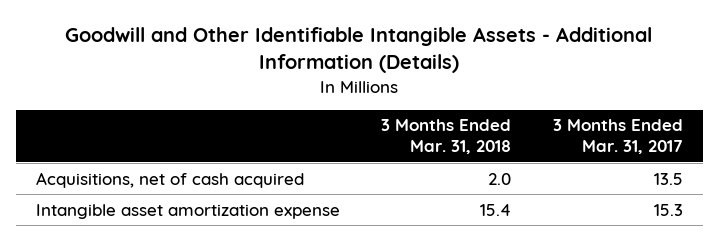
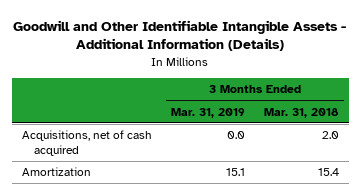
[552,119,683,155] 3 Months Ended Mar. 31, 2017 -> none
none -> [170,107,245,118] Mar. 31, 2019
[36,203,341,219] Intangible asset amortization expense -> [21,167,91,177] Amortization

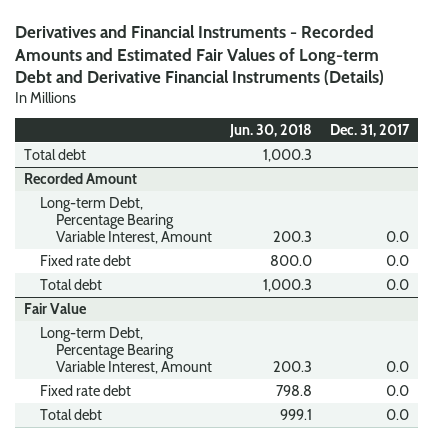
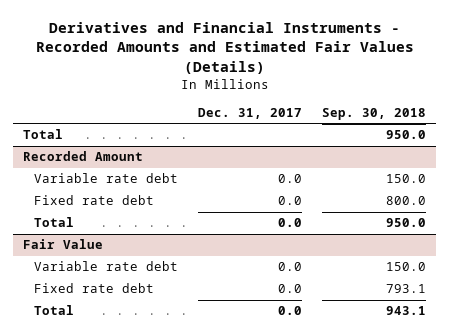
[15,25,385,86] Derivatives and Financial Instruments - Recorded Amounts and Estimated Fair Values of Long-term Debt and Derivative Financial Instruments (Details) -> [35,21,414,74] Derivatives and Financial Instruments - Recorded Amounts and Estimated Fair Values (Details)
[228,123,312,138] Jun. 30, 2018 -> none
none -> [322,108,427,121] Sep. 30, 2018
[24,149,87,161] Total debt -> [23,129,64,140] Total
[40,197,212,245] Long-term Debt, Percentage Bearing Variable Interest, Amount -> [33,173,178,184] Variable rate debt
[40,279,103,291] Total debt -> [33,217,74,228] Total
[40,327,212,375] Long-term Debt, Percentage Bearing Variable Interest, Amount -> [33,261,178,272] Variable rate debt
[40,409,103,421] Total debt -> [33,305,74,316] Total

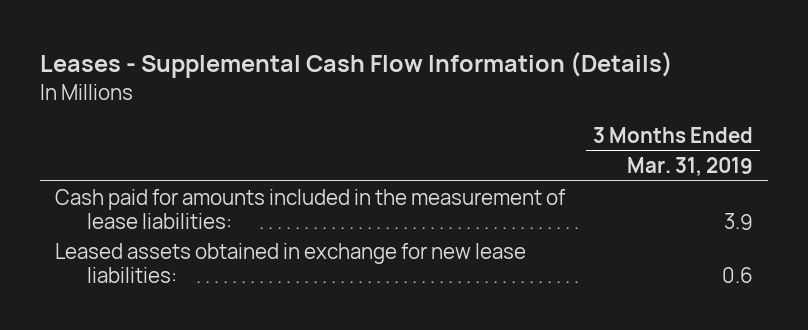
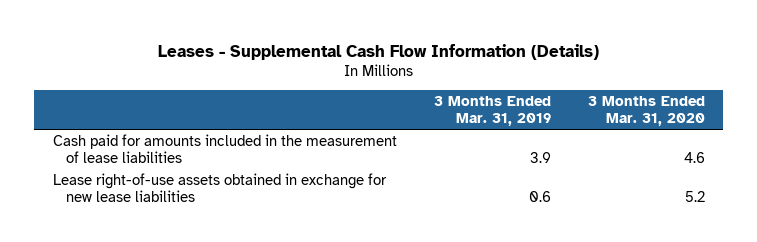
none -> [587,96,705,126] 3 Months Ended Mar. 31, 2020
[54,188,566,229] Cash paid for amounts included in the measurement of lease liabilities: -> [52,134,397,163] Cash paid for amounts included in the measurement of lease liabilities
[54,242,526,283] Leased assets obtained in exchange for new lease liabilities: -> [52,173,387,202] Lease right-of-use assets obtained in exchange for new lease liabilities

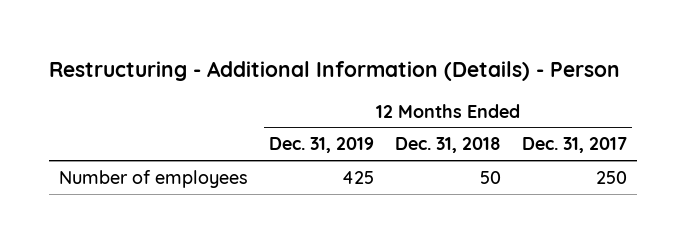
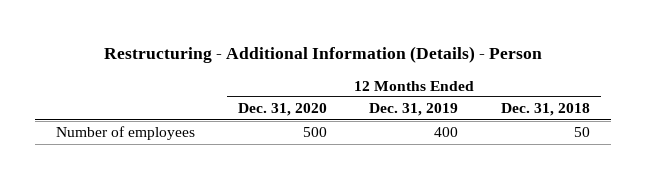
[521,137,627,154] Dec. 31, 2017 -> none
none -> [237,103,327,117] Dec. 31, 2020
[342,170,375,184] 425 -> [434,127,459,138] 400

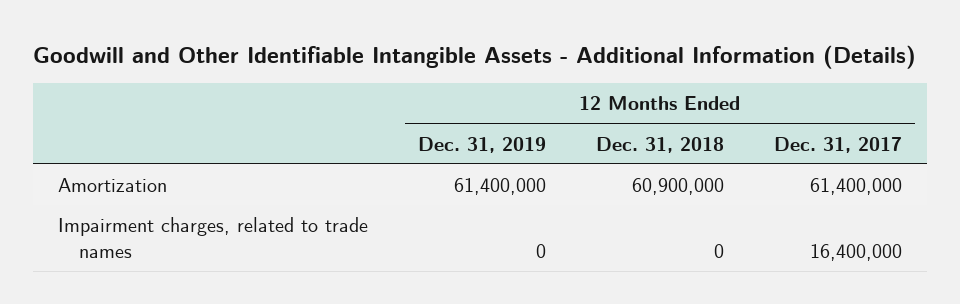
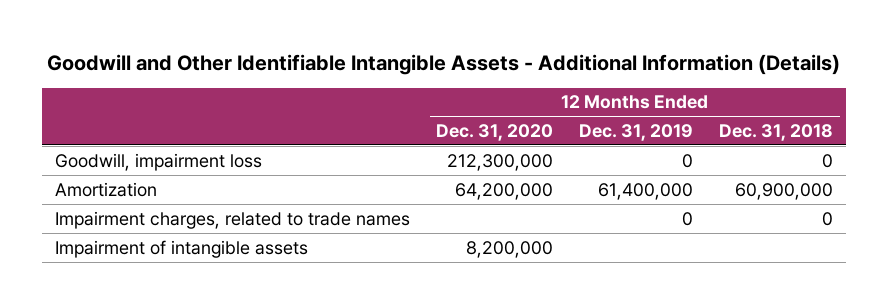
[774,136,903,153] Dec. 31, 2017 -> none
none -> [436,123,554,141] Dec. 31, 2020
none -> [55,152,263,171] Goodwill, impairment loss
none -> [55,239,309,258] Impairment of intangible assets

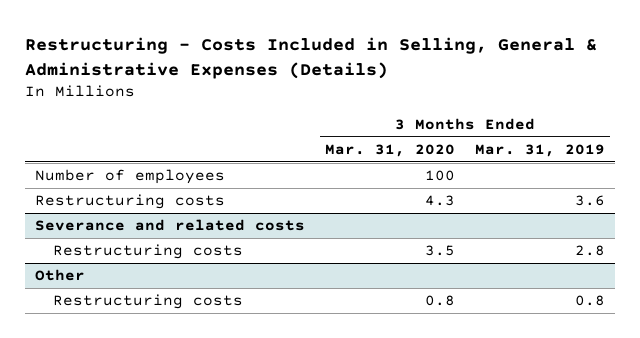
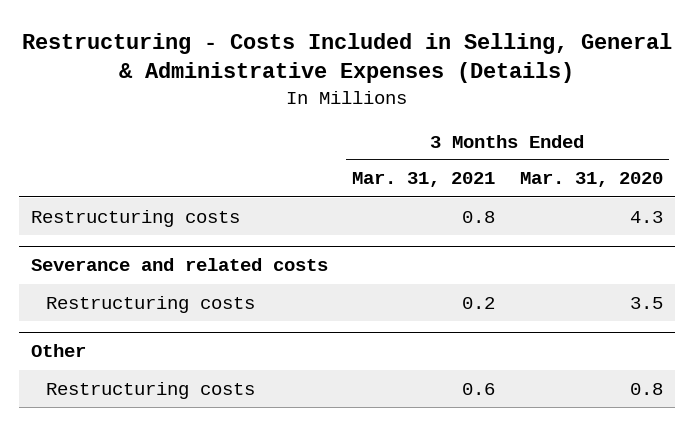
[474,143,605,157] Mar. 31, 2019 -> none
none -> [352,172,496,188] Mar. 31, 2021
[35,169,226,185] Number of employees -> none

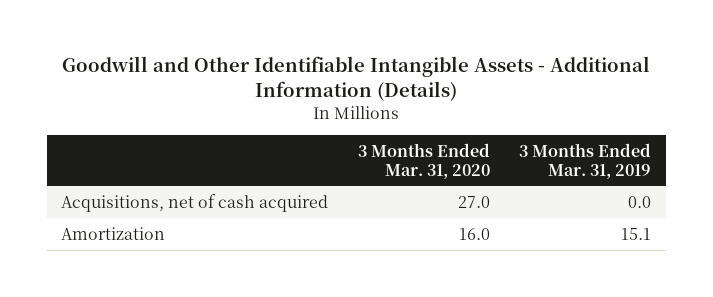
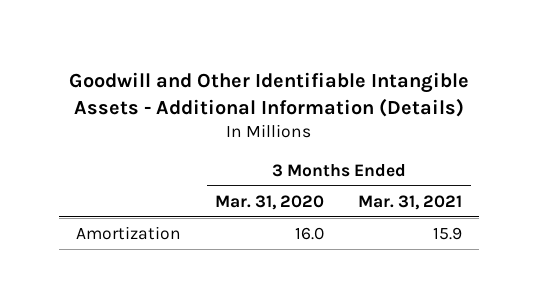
[519,142,652,179] 3 Months Ended Mar. 31, 2019 -> none
none -> [358,195,463,211] Mar. 31, 2021
[61,193,329,212] Acquisitions, net of cash acquired -> none

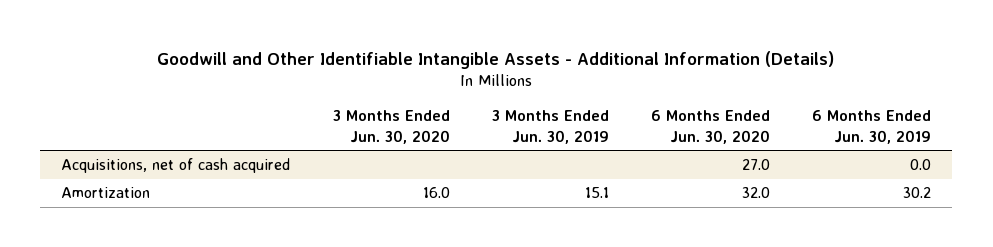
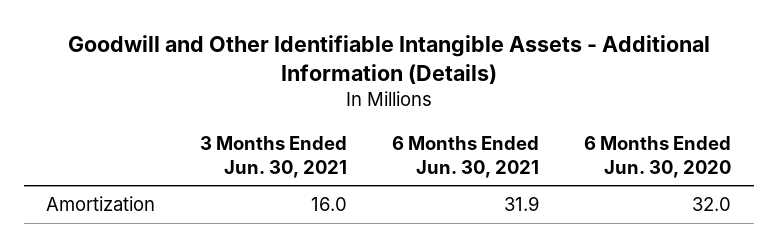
[332,110,450,144] 3 Months Ended Jun. 30, 2020 -> none
[491,110,609,144] 3 Months Ended Jun. 30, 2019 -> none
[812,110,932,144] 6 Months Ended Jun. 30, 2019 -> none
none -> [200,136,348,178] 3 Months Ended Jun. 30, 2021
none -> [392,136,540,178] 6 Months Ended Jun. 30, 2021
[61,158,291,174] Acquisitions, net of cash acquired -> none

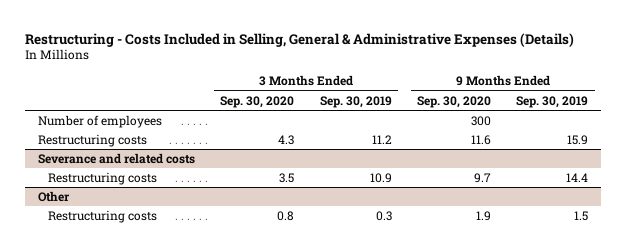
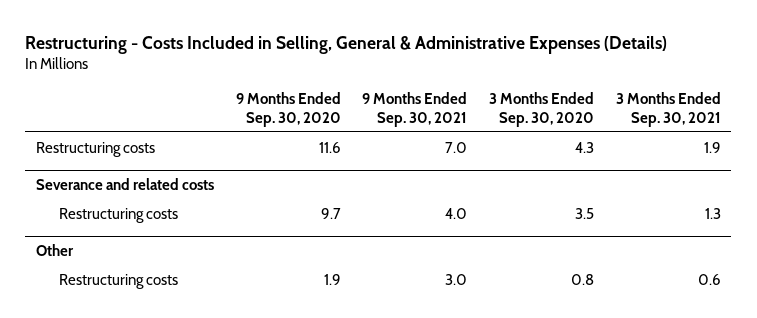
[319,95,392,108] Sep. 30, 2019 -> none
[516,95,589,108] Sep. 30, 2019 -> none
none -> [362,92,468,127] 9 Months Ended Sep. 30, 2021
none -> [615,92,721,127] 3 Months Ended Sep. 30, 2021
[37,114,162,128] Number of employees -> none

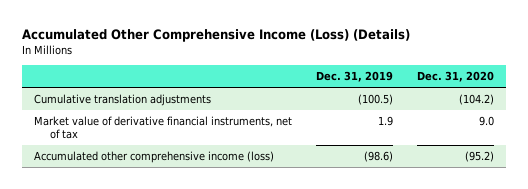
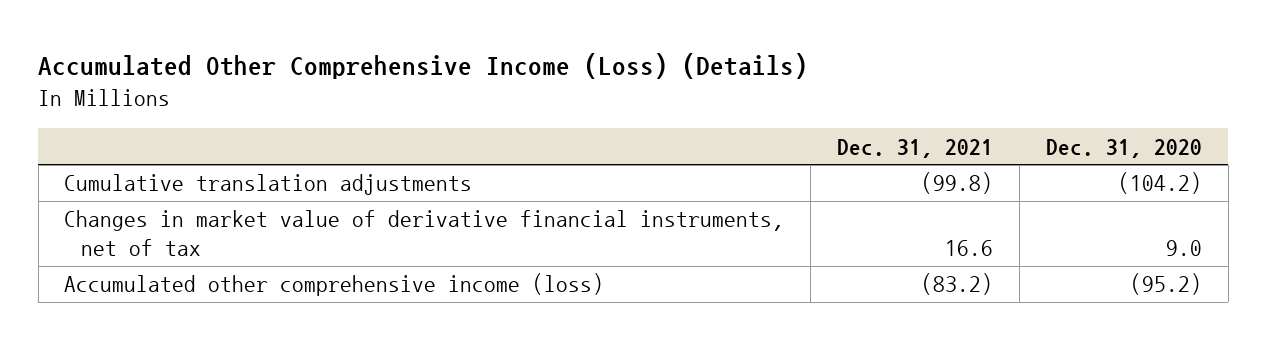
[315,71,393,83] Dec. 31, 2019 -> none
none -> [837,138,994,158] Dec. 31, 2021
[33,116,292,140] Market value of derivative financial instruments, net of tax -> [64,210,785,257] Changes in market value of derivative financial instruments, net of tax

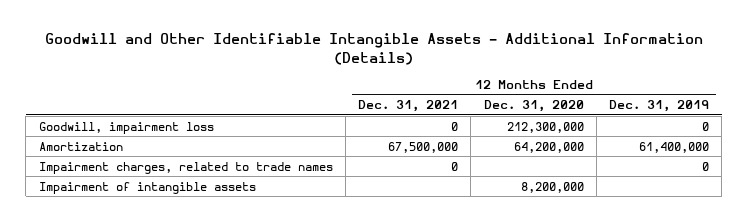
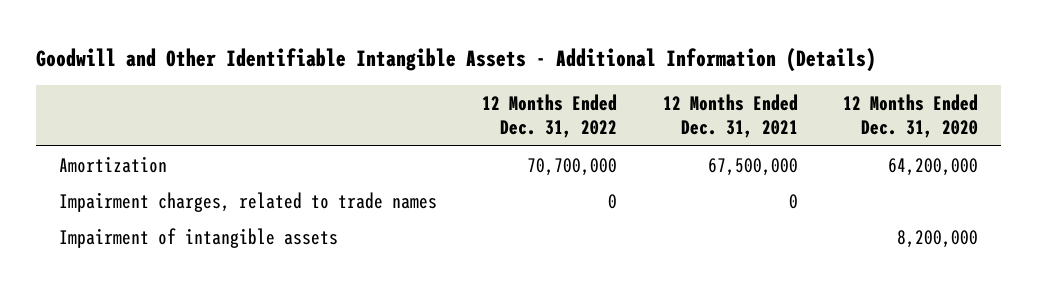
[609,100,710,113] Dec. 31, 2019 -> none
none -> [482,94,618,139] 12 Months Ended Dec. 31, 2022
[38,121,214,134] Goodwill, impairment loss -> none

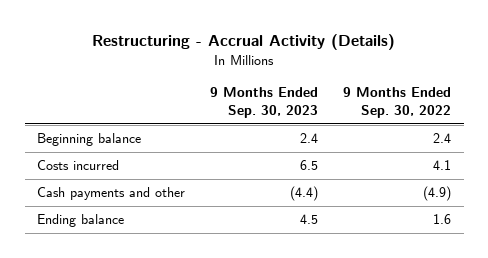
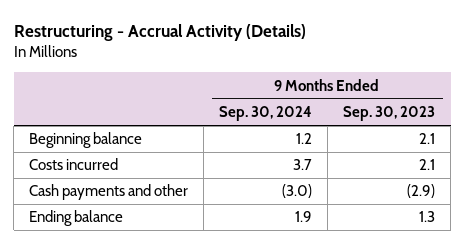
[343,87,452,119] 9 Months Ended Sep. 30, 2022 -> none
none -> [219,106,313,122] Sep. 30, 2024
[300,133,319,144] 2.4 -> [419,133,436,145] 2.1
[300,160,319,171] 6.5 -> [419,159,436,171] 2.1
[290,186,319,202] (4.4) -> [407,184,436,199] (2.9)
[300,214,319,225] 4.5 -> [419,211,436,223] 1.3

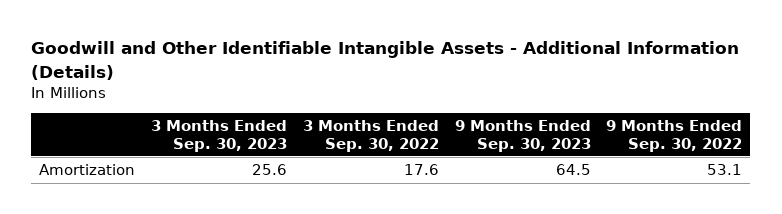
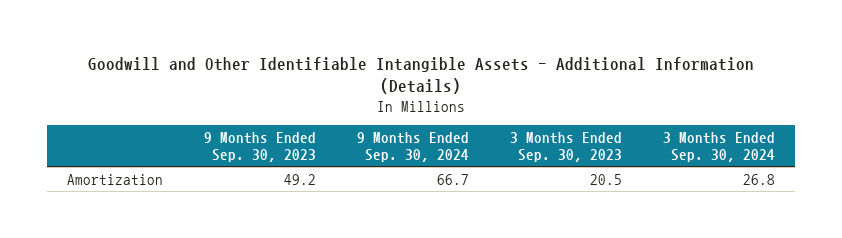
[302,119,439,152] 3 Months Ended Sep. 30, 2022 -> none
[606,119,743,152] 9 Months Ended Sep. 30, 2022 -> none
none -> [356,131,469,162] 9 Months Ended Sep. 30, 2024
none -> [662,131,775,162] 3 Months Ended Sep. 30, 2024
[251,164,287,176] 25.6 -> [589,173,622,185] 20.5
[555,164,591,176] 64.5 -> [283,173,316,185] 49.2

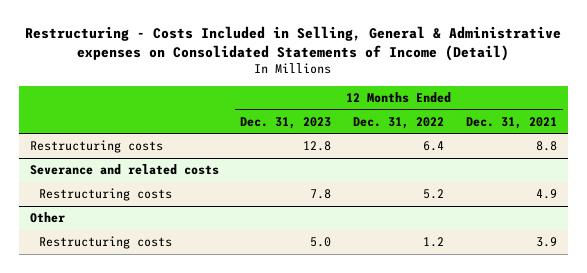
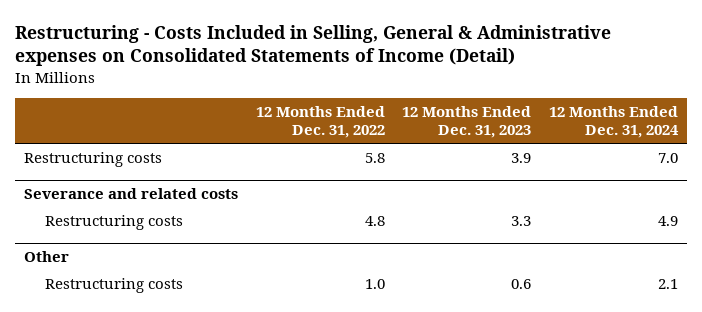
[466,116,558,129] Dec. 31, 2021 -> none
none -> [548,105,679,138] 12 Months Ended Dec. 31, 2024
[303,141,332,152] 12.8 -> [511,153,532,164] 3.9
[423,141,445,152] 6.4 -> [364,153,385,164] 5.8
[310,189,332,200] 7.8 -> [511,216,532,227] 3.3
[423,189,445,200] 5.2 -> [364,216,385,227] 4.8
[310,237,332,248] 5.0 -> [511,279,532,290] 0.6
[423,237,445,248] 1.2 -> [364,279,385,290] 1.0

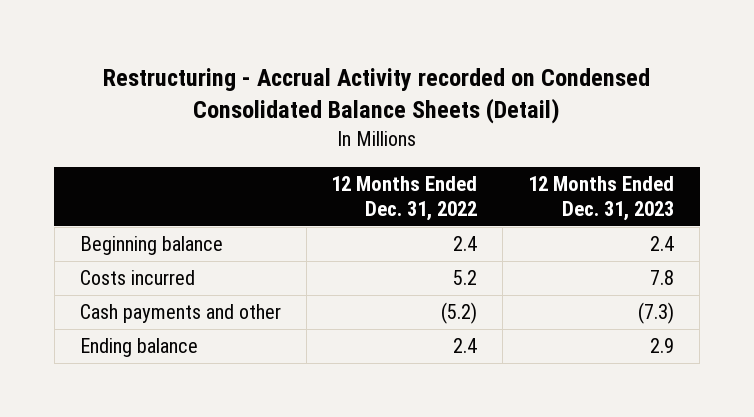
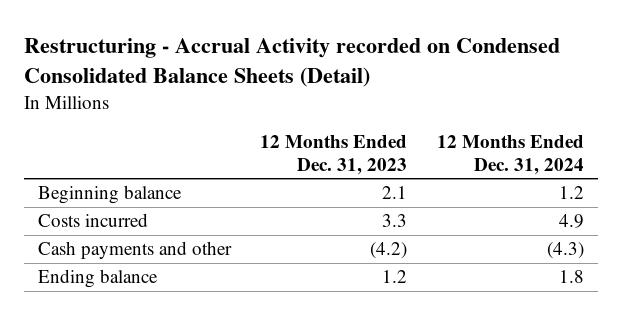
[331,176,478,221] 12 Months Ended Dec. 31, 2022 -> none
none -> [436,134,584,175] 12 Months Ended Dec. 31, 2024
[650,236,675,252] 2.4 -> [382,186,408,200] 2.1
[650,270,675,286] 7.8 -> [382,214,408,228] 3.3
[638,302,675,325] (7.3) -> [370,242,408,260] (4.2)
[650,338,675,354] 2.9 -> [382,270,408,284] 1.2

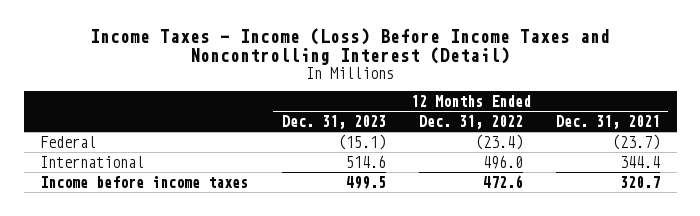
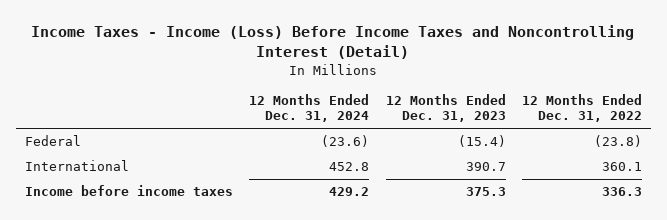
[556,114,661,129] Dec. 31, 2021 -> none
none -> [249,94,370,123] 12 Months Ended Dec. 31, 2024
[337,133,386,150] (15.1) -> [457,135,506,148] (15.4)
[474,133,523,150] (23.4) -> [594,135,643,148] (23.8)
[345,154,386,168] 514.6 -> [465,162,506,172] 390.7
[482,154,523,169] 496.0 -> [602,162,643,172] 360.1
[345,175,386,189] 499.5 -> [465,187,506,197] 375.3
[482,174,523,188] 472.6 -> [602,187,643,197] 336.3

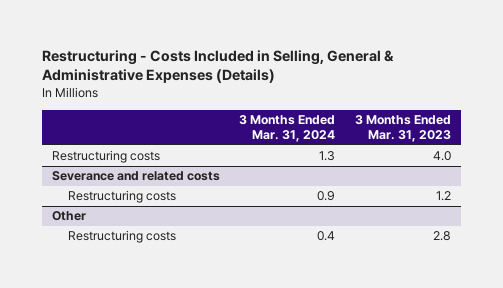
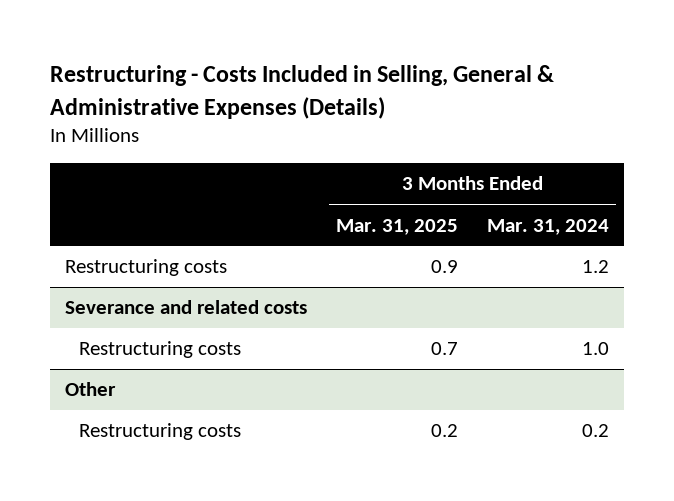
[355,114,452,143] 3 Months Ended Mar. 31, 2023 -> none
none -> [335,218,458,235] Mar. 31, 2025
[319,151,336,162] 1.3 -> [582,260,610,274] 1.2
[317,191,336,202] 0.9 -> [582,342,610,356] 1.0
[317,231,336,242] 0.4 -> [582,424,610,438] 0.2

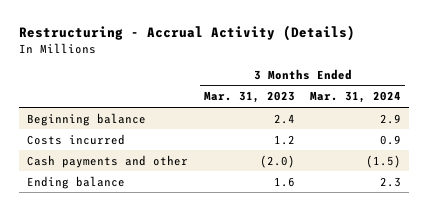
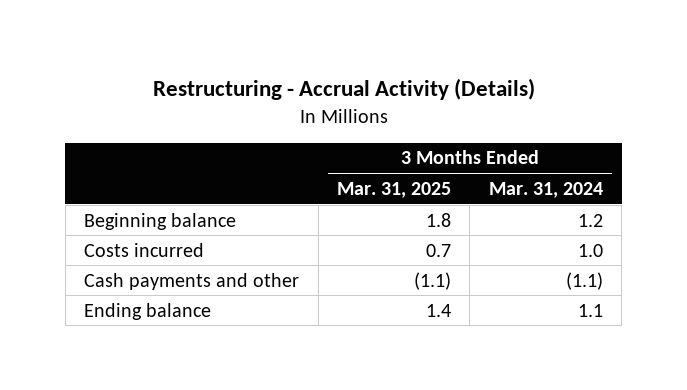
[203,91,295,104] Mar. 31, 2023 -> none
none -> [337,181,452,198] Mar. 31, 2025
[380,113,402,124] 2.9 -> [577,213,603,227] 1.2
[380,134,402,145] 0.9 -> [577,243,603,257] 1.0
[366,154,402,168] (1.5) -> [565,271,603,290] (1.1)
[380,176,402,187] 2.3 -> [577,303,603,317] 1.1

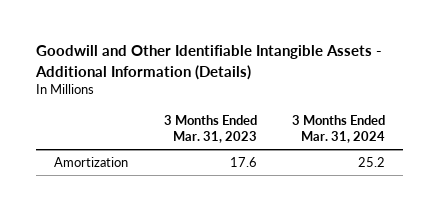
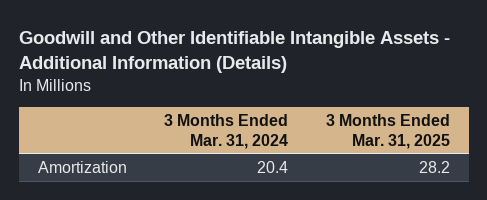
[163,114,257,144] 3 Months Ended Mar. 31, 2023 -> none
none -> [325,113,450,149] 3 Months Ended Mar. 31, 2025
[358,157,386,168] 25.2 -> [257,161,289,174] 20.4

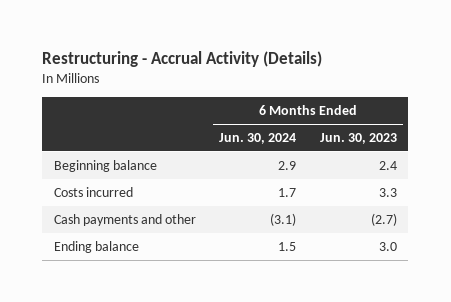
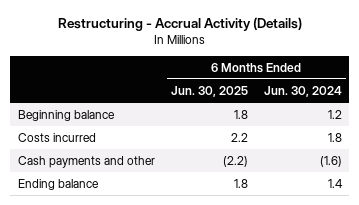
[319,133,397,145] Jun. 30, 2023 -> none
none -> [170,85,248,97] Jun. 30, 2025
[278,160,297,170] 2.9 -> [327,109,342,119] 1.2
[278,187,297,197] 1.7 -> [327,132,342,142] 1.8
[270,212,297,226] (3.1) -> [319,155,342,167] (1.6)
[278,241,297,251] 1.5 -> [327,178,343,188] 1.4

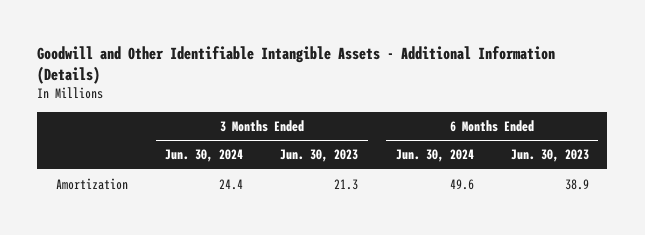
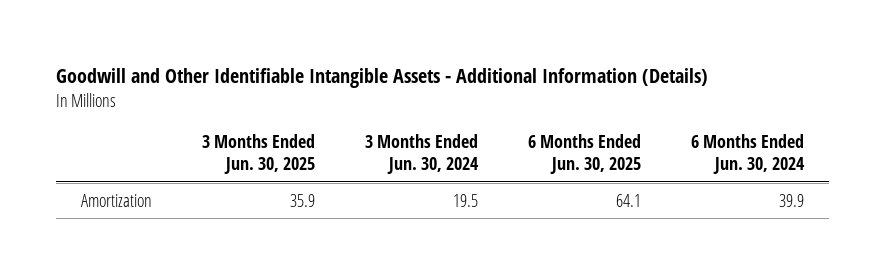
[280,149,359,163] Jun. 30, 2023 -> none
[510,149,589,163] Jun. 30, 2023 -> none
none -> [202,134,316,175] 3 Months Ended Jun. 30, 2025
none -> [528,134,642,175] 6 Months Ended Jun. 30, 2025
[219,178,244,190] 24.4 -> [453,193,479,207] 19.5
[449,178,474,190] 49.6 -> [779,193,805,207] 39.9

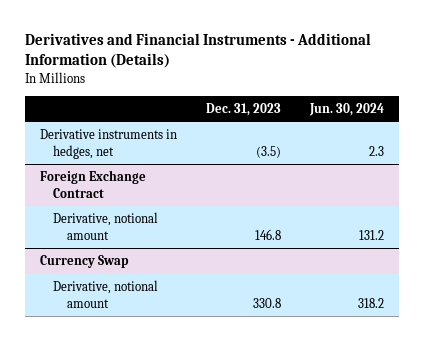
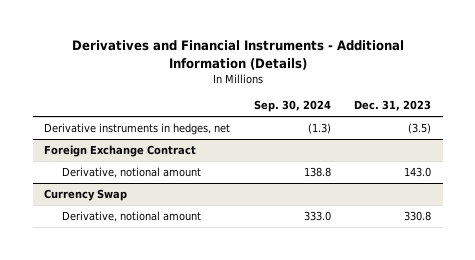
[309,103,385,117] Jun. 30, 2024 -> none
none -> [253,100,331,113] Sep. 30, 2024
[255,228,282,240] 146.8 -> [403,167,431,178] 143.0

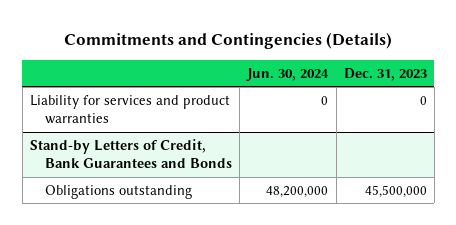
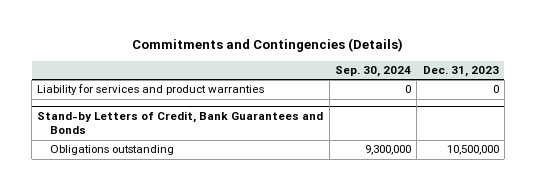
[246,67,330,81] Jun. 30, 2024 -> none
none -> [335,66,412,78] Sep. 30, 2024
[364,185,427,199] 45,500,000 -> [446,145,499,156] 10,500,000

